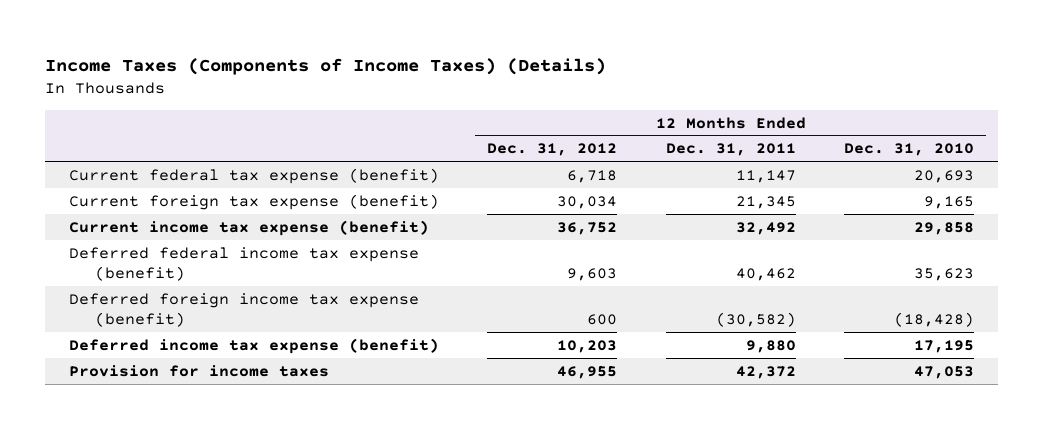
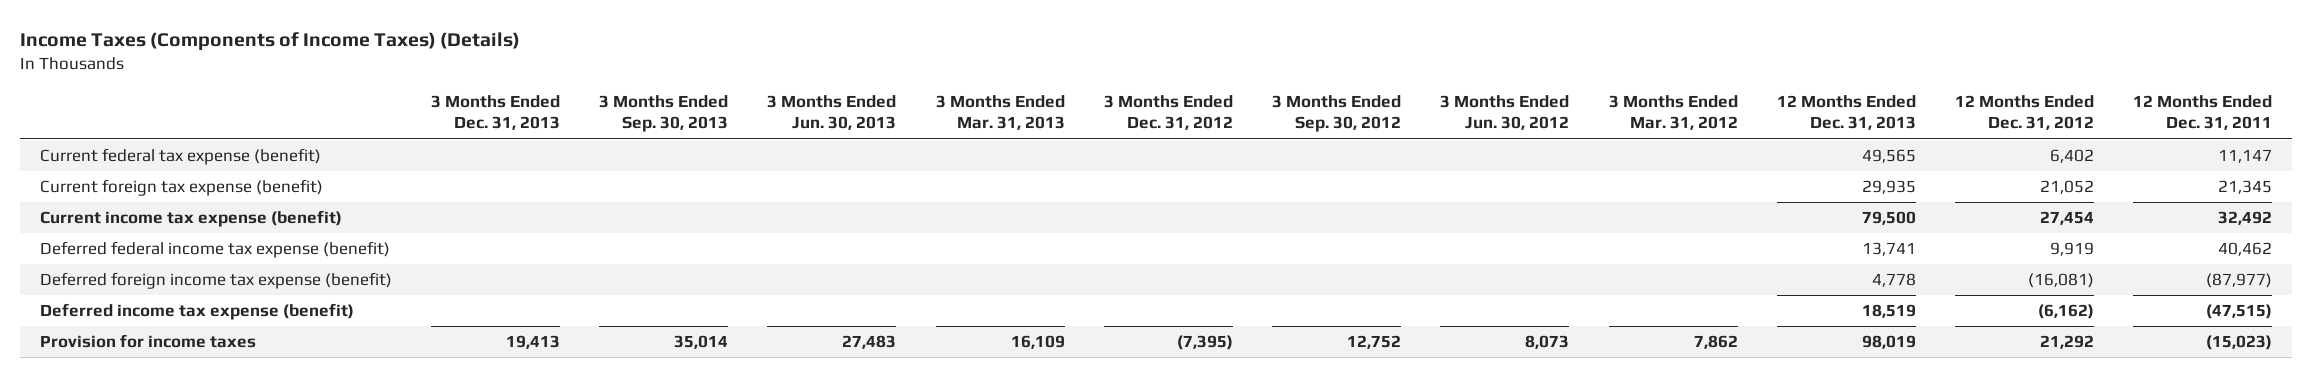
[844,143,975,157] Dec. 31, 2010 -> none
none -> [430,94,560,131] 3 Months Ended Dec. 31, 2013
none -> [599,94,729,133] 3 Months Ended Sep. 30, 2013
none -> [767,94,897,131] 3 Months Ended Jun. 30, 2013
none -> [935,94,1065,131] 3 Months Ended Mar. 31, 2013
none -> [1103,94,1233,131] 3 Months Ended Dec. 31, 2012
none -> [1272,94,1402,133] 3 Months Ended Sep. 30, 2012
none -> [1440,94,1570,131] 3 Months Ended Jun. 30, 2012
none -> [1608,94,1738,131] 3 Months Ended Mar. 31, 2012
none -> [1776,94,1916,131] 12 Months Ended Dec. 31, 2013
[567,169,618,183] 6,718 -> [2050,149,2095,164] 6,402
[557,195,618,209] 30,034 -> [2040,180,2095,195] 21,052
[557,221,618,235] 36,752 -> [2040,211,2095,226] 27,454
[567,267,618,281] 9,603 -> [2050,242,2095,257] 9,919
[587,313,618,325] 600 -> [2028,273,2095,289] (16,081)
[715,311,796,327] (30,582) -> [2206,273,2273,289] (87,977)
[557,339,618,353] 10,203 -> [2038,304,2095,320] (6,162)
[745,339,796,353] 9,880 -> [2206,304,2273,320] (47,515)
[557,365,618,379] 46,955 -> [2040,335,2095,350] 21,292
[735,365,796,379] 42,372 -> [2206,335,2273,351] (15,023)

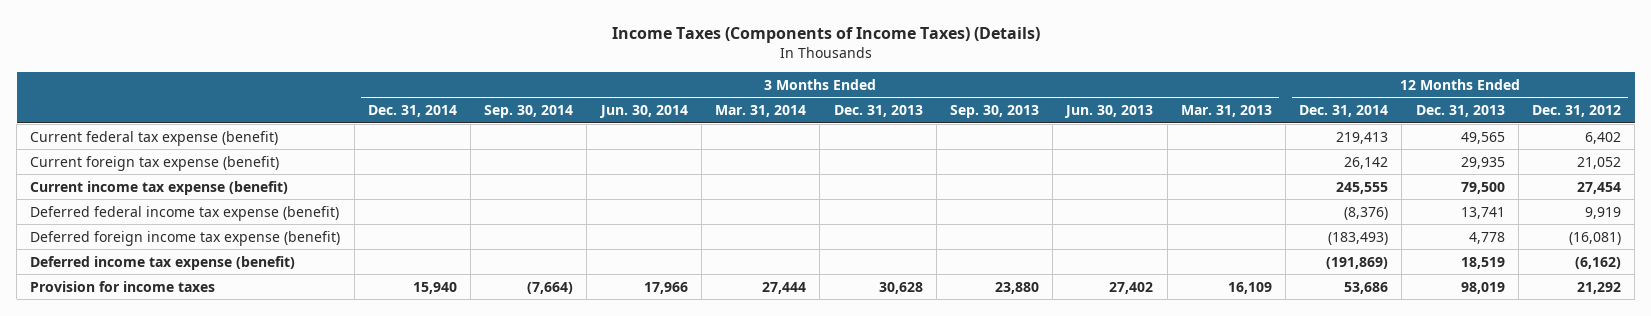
[1103,94,1233,131] 3 Months Ended Dec. 31, 2012 -> none
[1272,94,1402,133] 3 Months Ended Sep. 30, 2012 -> none
[1440,94,1570,131] 3 Months Ended Jun. 30, 2012 -> none
[1608,94,1738,131] 3 Months Ended Mar. 31, 2012 -> none
[2133,94,2273,131] 12 Months Ended Dec. 31, 2011 -> none
none -> [367,105,457,118] Dec. 31, 2014
none -> [484,105,574,119] Sep. 30, 2014
none -> [598,105,688,119] Jun. 30, 2014
none -> [715,105,807,118] Mar. 31, 2014
none -> [1299,105,1389,118] Dec. 31, 2014
[505,335,560,350] 19,413 -> [878,281,923,294] 30,628
[674,335,729,350] 35,014 -> [994,281,1039,294] 23,880
[842,335,897,350] 27,483 -> [1109,281,1154,294] 27,402

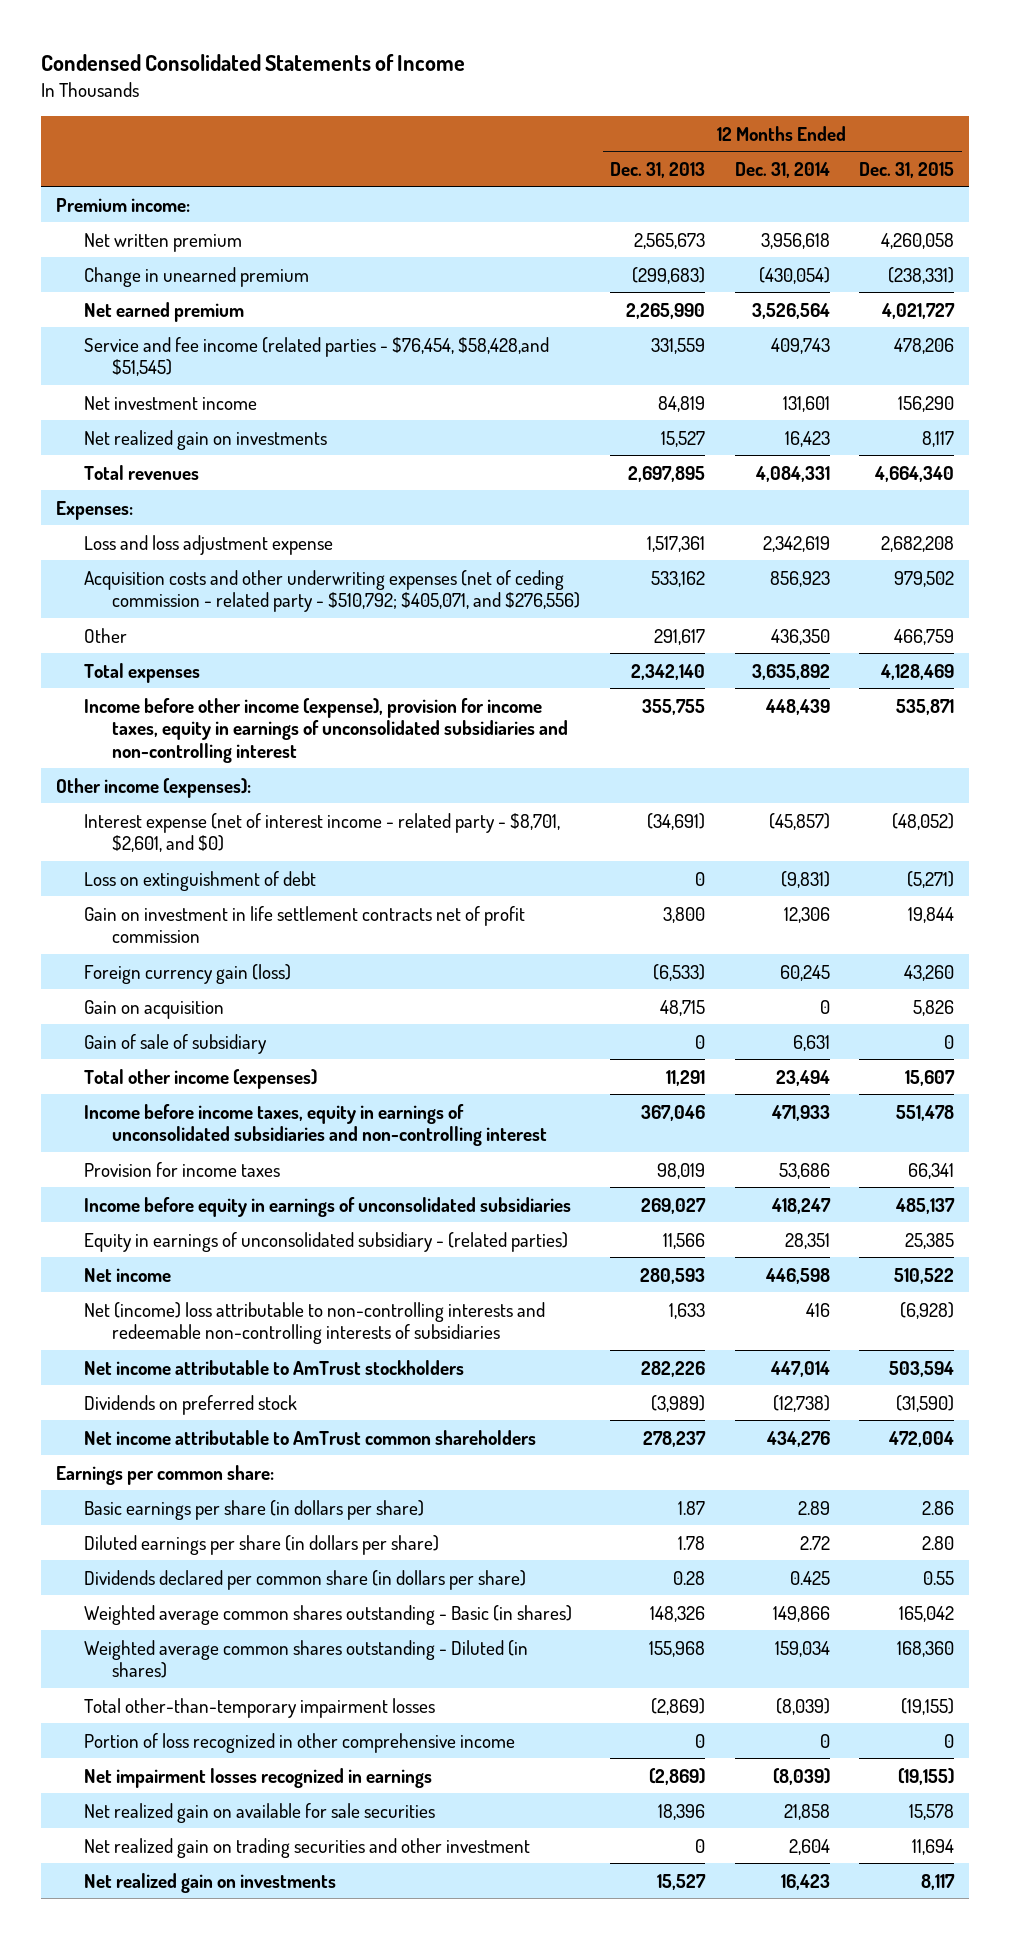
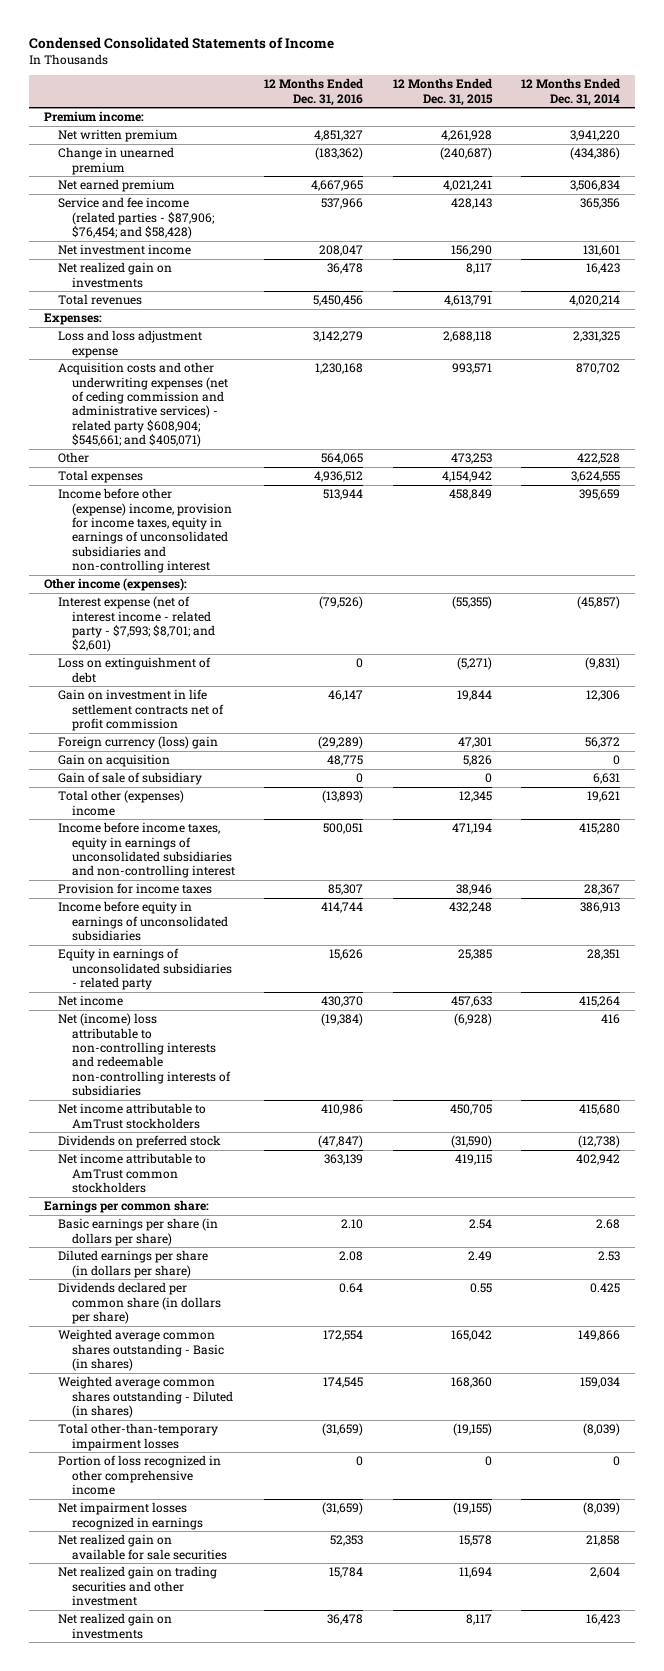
[609,161,705,178] Dec. 31, 2013 -> none
none -> [264,78,364,106] 12 Months Ended Dec. 31, 2016
[760,232,830,249] 3,956,618 -> [570,130,621,142] 3,941,220
[881,232,955,249] 4,260,058 -> [440,130,492,142] 4,261,928
[758,266,830,284] (430,054) -> [570,147,621,161] (434,386)
[888,266,955,284] (238,331) -> [439,147,492,161] (240,687)
[751,302,830,319] 3,526,564 -> [570,180,621,192] 3,506,834
[881,302,956,319] 4,021,727 -> [442,180,492,192] 4,021,241
[84,336,550,377] Service and fee income (related parties - $76,454, $58,428,and $51,545) -> [57,197,215,240] Service and fee income (related parties - $87,906; $76,454; and $58,428)
[770,337,830,354] 409,743 -> [580,198,621,210] 365,356
[894,337,955,354] 478,206 -> [450,198,492,210] 428,143
[754,465,830,482] 4,084,331 -> [569,295,621,307] 4,020,214
[874,465,955,482] 4,664,340 -> [443,295,492,307] 4,613,791
[762,535,830,552] 2,342,619 -> [573,331,621,343] 2,331,325
[881,535,955,552] 2,682,208 -> [442,331,492,343] 2,688,118
[84,569,581,613] Acquisition costs and other underwriting expenses (net of ceding commission - related party - $510,792; $405,071, and $276,556) -> [57,362,228,448] Acquisition costs and other underwriting expenses (net of ceding commission and administrative services) - related party $608,904; $545,661; and $405,071)
[769,570,830,587] 856,923 -> [576,363,621,375] 870,702
[894,570,955,587] 979,502 -> [451,363,492,375] 993,571
[770,628,830,645] 436,350 -> [577,453,621,465] 422,528
[894,628,955,645] 466,759 -> [450,453,492,465] 473,253
[751,663,830,680] 3,635,892 -> [571,471,621,483] 3,624,555
[880,663,955,680] 4,128,469 -> [441,471,492,483] 4,154,942
[84,697,569,763] Income before other income (expense), provision for income taxes, equity in earnings of unconsolidated subsidiaries and non-controlling interest -> [57,488,232,574] Income before other (expense) income, provision for income taxes, equity in earnings of unconsolidated subsidiaries and non-controlling interest
[764,698,830,715] 448,439 -> [579,489,621,501] 395,659
[896,698,955,715] 535,871 -> [448,489,492,501] 458,849
[84,812,561,853] Interest expense (net of interest income - related party - $8,701, $2,601, and $0) -> [57,596,215,653] Interest expense (net of interest income - related party - $7,593; $8,701; and $2,601)
[892,812,955,830] (48,052) -> [451,596,492,610] (55,355)
[84,963,292,984] Foreign currency gain (loss) -> [57,736,218,750] Foreign currency (loss) gain
[779,964,830,981] 60,245 -> [585,737,621,749] 56,372
[904,964,955,981] 43,260 -> [457,737,492,749] 47,301
[84,1068,318,1089] Total other income (expenses) -> [57,790,184,816] Total other (expenses) income
[775,1069,830,1086] 23,494 -> [587,791,621,803] 19,621
[905,1069,956,1086] 15,607 -> [458,791,492,803] 12,345
[770,1104,830,1121] 471,933 -> [579,823,621,835] 415,280
[896,1104,955,1121] 551,478 -> [451,823,492,835] 471,194
[778,1162,830,1179] 53,686 -> [584,884,621,896] 28,367
[908,1162,955,1179] 66,341 -> [455,884,492,896] 38,946
[770,1197,831,1214] 418,247 -> [580,902,621,914] 386,913
[895,1197,956,1214] 485,137 -> [448,902,492,914] 432,248
[84,1231,569,1252] Equity in earnings of unconsolidated subsidiary - (related parties) -> [57,948,232,991] Equity in earnings of unconsolidated subsidiaries - related party
[764,1267,830,1284] 446,598 -> [579,996,621,1008] 415,264
[894,1267,955,1284] 510,522 -> [450,996,492,1008] 457,633
[769,1360,830,1377] 447,014 -> [579,1104,621,1116] 415,680
[889,1360,955,1377] 503,594 -> [449,1104,492,1116] 450,705
[84,1429,537,1445] Net income attributable to AmTrust common shareholders -> [57,1153,206,1194] Net income attributable to AmTrust common stockholders
[765,1430,830,1447] 434,276 -> [576,1154,621,1166] 402,942
[888,1430,955,1447] 472,004 -> [454,1154,492,1166] 419,115
[797,1500,830,1515] 2.89 -> [596,1219,621,1230] 2.68
[922,1500,955,1515] 2.86 -> [468,1219,492,1230] 2.54
[799,1535,830,1550] 2.72 -> [598,1251,621,1262] 2.53
[922,1535,955,1550] 2.80 -> [467,1251,492,1262] 2.49

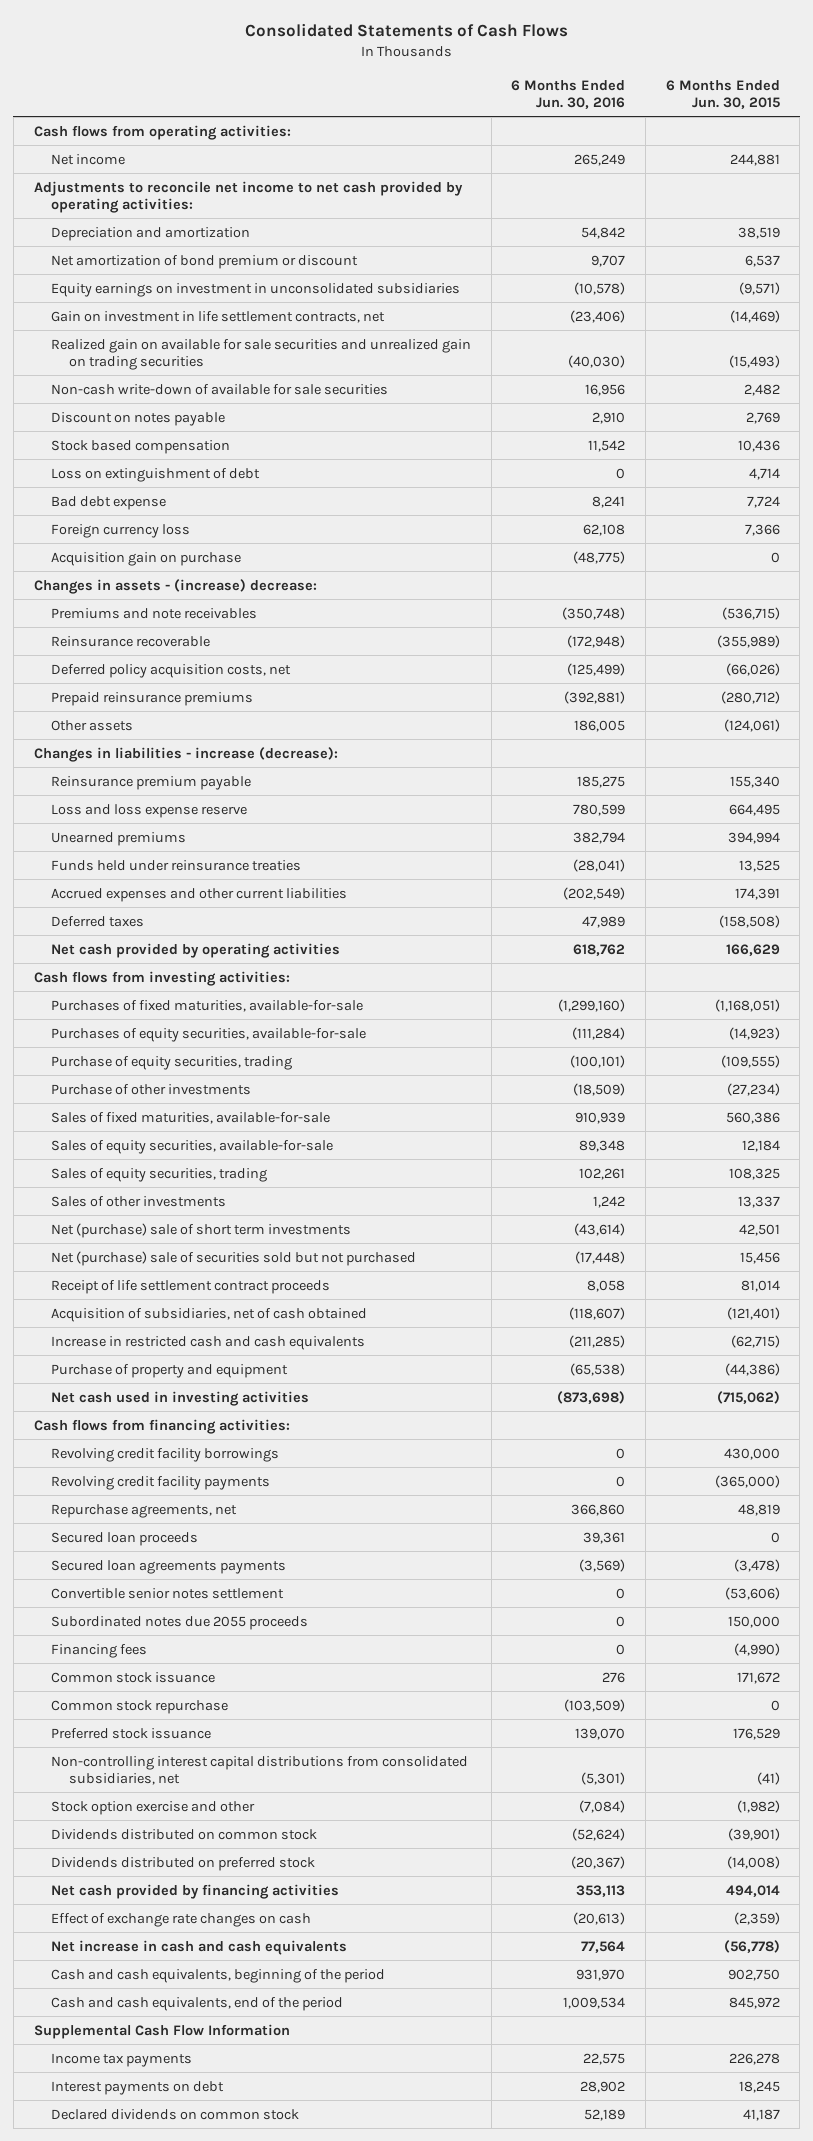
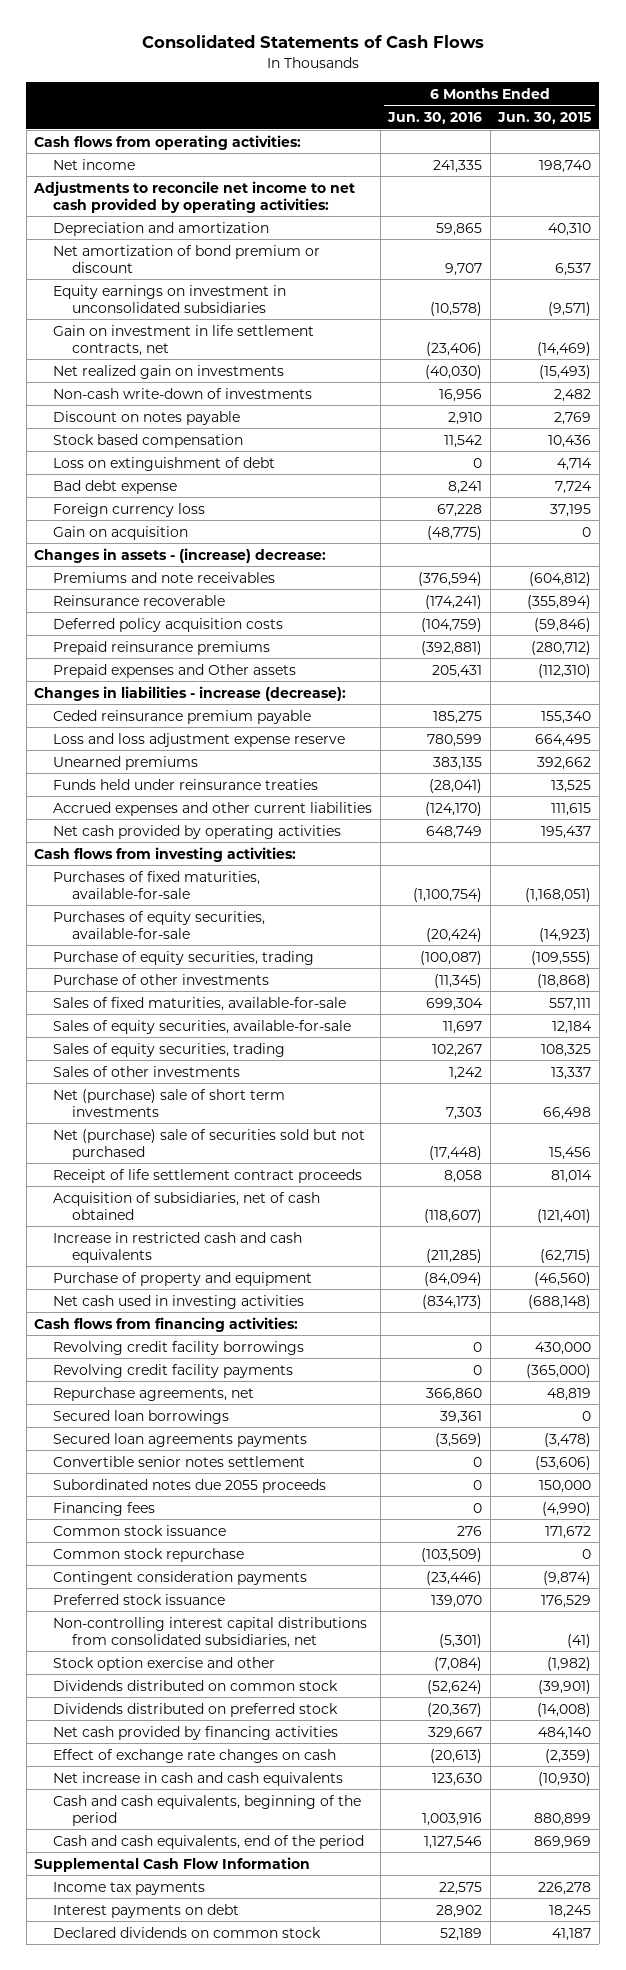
[574,153,626,166] 265,249 -> [433,159,483,173] 241,335
[729,153,780,166] 244,881 -> [539,159,592,173] 198,740
[581,226,626,239] 54,842 -> [436,222,483,236] 59,865
[737,226,780,239] 38,519 -> [548,222,592,236] 40,310
[51,338,472,370] Realized gain on available for sale securities and unrealized gain on trading securities -> [53,364,285,379] Net realized gain on investments
[51,383,389,395] Non-cash write-down of available for sale securities -> [53,387,313,399] Non-cash write-down of investments
[583,523,626,536] 62,108 -> [437,503,483,517] 67,228
[744,523,780,536] 7,366 -> [550,503,592,517] 37,195
[51,551,242,566] Acquisition gain on purchase -> [53,525,189,540] Gain on acquisition
[562,606,626,620] (350,748) -> [418,571,483,586] (376,594)
[721,606,780,620] (536,715) -> [529,571,592,586] (604,812)
[567,634,626,648] (172,948) -> [425,594,483,609] (174,241)
[716,634,780,648] (355,989) -> [527,594,592,609] (355,894)
[51,663,292,678] Deferred policy acquisition costs, net -> [53,617,284,632] Deferred policy acquisition costs
[567,662,626,676] (125,499) -> [421,617,483,632] (104,759)
[725,662,780,676] (66,026) -> [534,617,592,632] (59,846)
[51,719,134,731] Other assets -> [53,663,297,678] Prepaid expenses and Other assets
[574,719,626,732] 186,005 -> [432,664,483,678] 205,431
[723,718,780,732] (124,061) -> [538,663,592,678] (112,310)
[51,775,252,790] Reinsurance premium payable -> [53,709,312,724] Ceded reinsurance premium payable
[51,803,248,818] Loss and loss expense reserve -> [53,732,346,747] Loss and loss adjustment expense reserve
[573,831,626,844] 382,794 -> [433,756,483,770] 383,135
[727,831,780,844] 394,994 -> [537,756,592,770] 392,662
[51,915,145,927] Deferred taxes -> none
[563,886,626,900] (202,549) -> [425,801,483,816] (124,170)
[734,887,780,900] 174,391 -> [551,802,592,816] 111,615
[573,943,626,956] 618,762 -> [426,825,483,839] 648,749
[725,943,780,956] 166,629 -> [541,825,592,839] 195,437
[558,998,626,1012] (1,299,160) -> [413,887,483,902] (1,100,754)
[572,1026,626,1040] (111,284) -> [426,927,483,942] (20,424)
[570,1054,626,1068] (100,101) -> [420,950,483,965] (100,087)
[573,1082,626,1096] (18,509) -> [434,973,483,988] (11,345)
[726,1082,780,1096] (27,234) -> [537,973,592,988] (18,868)
[575,1111,626,1124] 910,939 -> [426,997,484,1011] 699,304
[725,1111,780,1124] 560,386 -> [549,997,592,1011] 557,111
[579,1139,626,1152] 89,348 -> [443,1020,483,1034] 11,697
[579,1167,626,1180] 102,261 -> [432,1043,483,1057] 102,267
[574,1222,626,1236] (43,614) -> [446,1106,483,1120] 7,303
[738,1223,780,1236] 42,501 -> [543,1106,592,1120] 66,498
[570,1362,626,1376] (65,538) -> [424,1271,483,1286] (84,094)
[724,1362,780,1376] (44,386) -> [534,1271,592,1286] (46,560)
[557,1390,626,1404] (873,698) -> [422,1294,483,1309] (834,173)
[716,1390,780,1404] (715,062) -> [528,1294,592,1309] (688,148)
[51,1531,199,1546] Secured loan proceeds -> [53,1409,230,1424] Secured loan borrowings
none -> [53,1570,308,1585] Contingent consideration payments
[576,1884,626,1897] 353,113 -> [428,1726,483,1740] 329,667
[725,1884,780,1897] 494,014 -> [538,1726,592,1740] 484,140
[581,1940,626,1953] 77,564 -> [432,1772,483,1786] 123,630
[723,1939,780,1953] (56,778) -> [538,1771,592,1786] (10,930)
[576,1968,626,1981] 931,970 -> [422,1812,483,1826] 1,003,916
[727,1968,780,1981] 902,750 -> [534,1812,592,1826] 880,899
[563,1996,626,2009] 1,009,534 -> [424,1835,483,1849] 1,127,546
[728,1996,780,2009] 845,972 -> [534,1835,592,1849] 869,969

